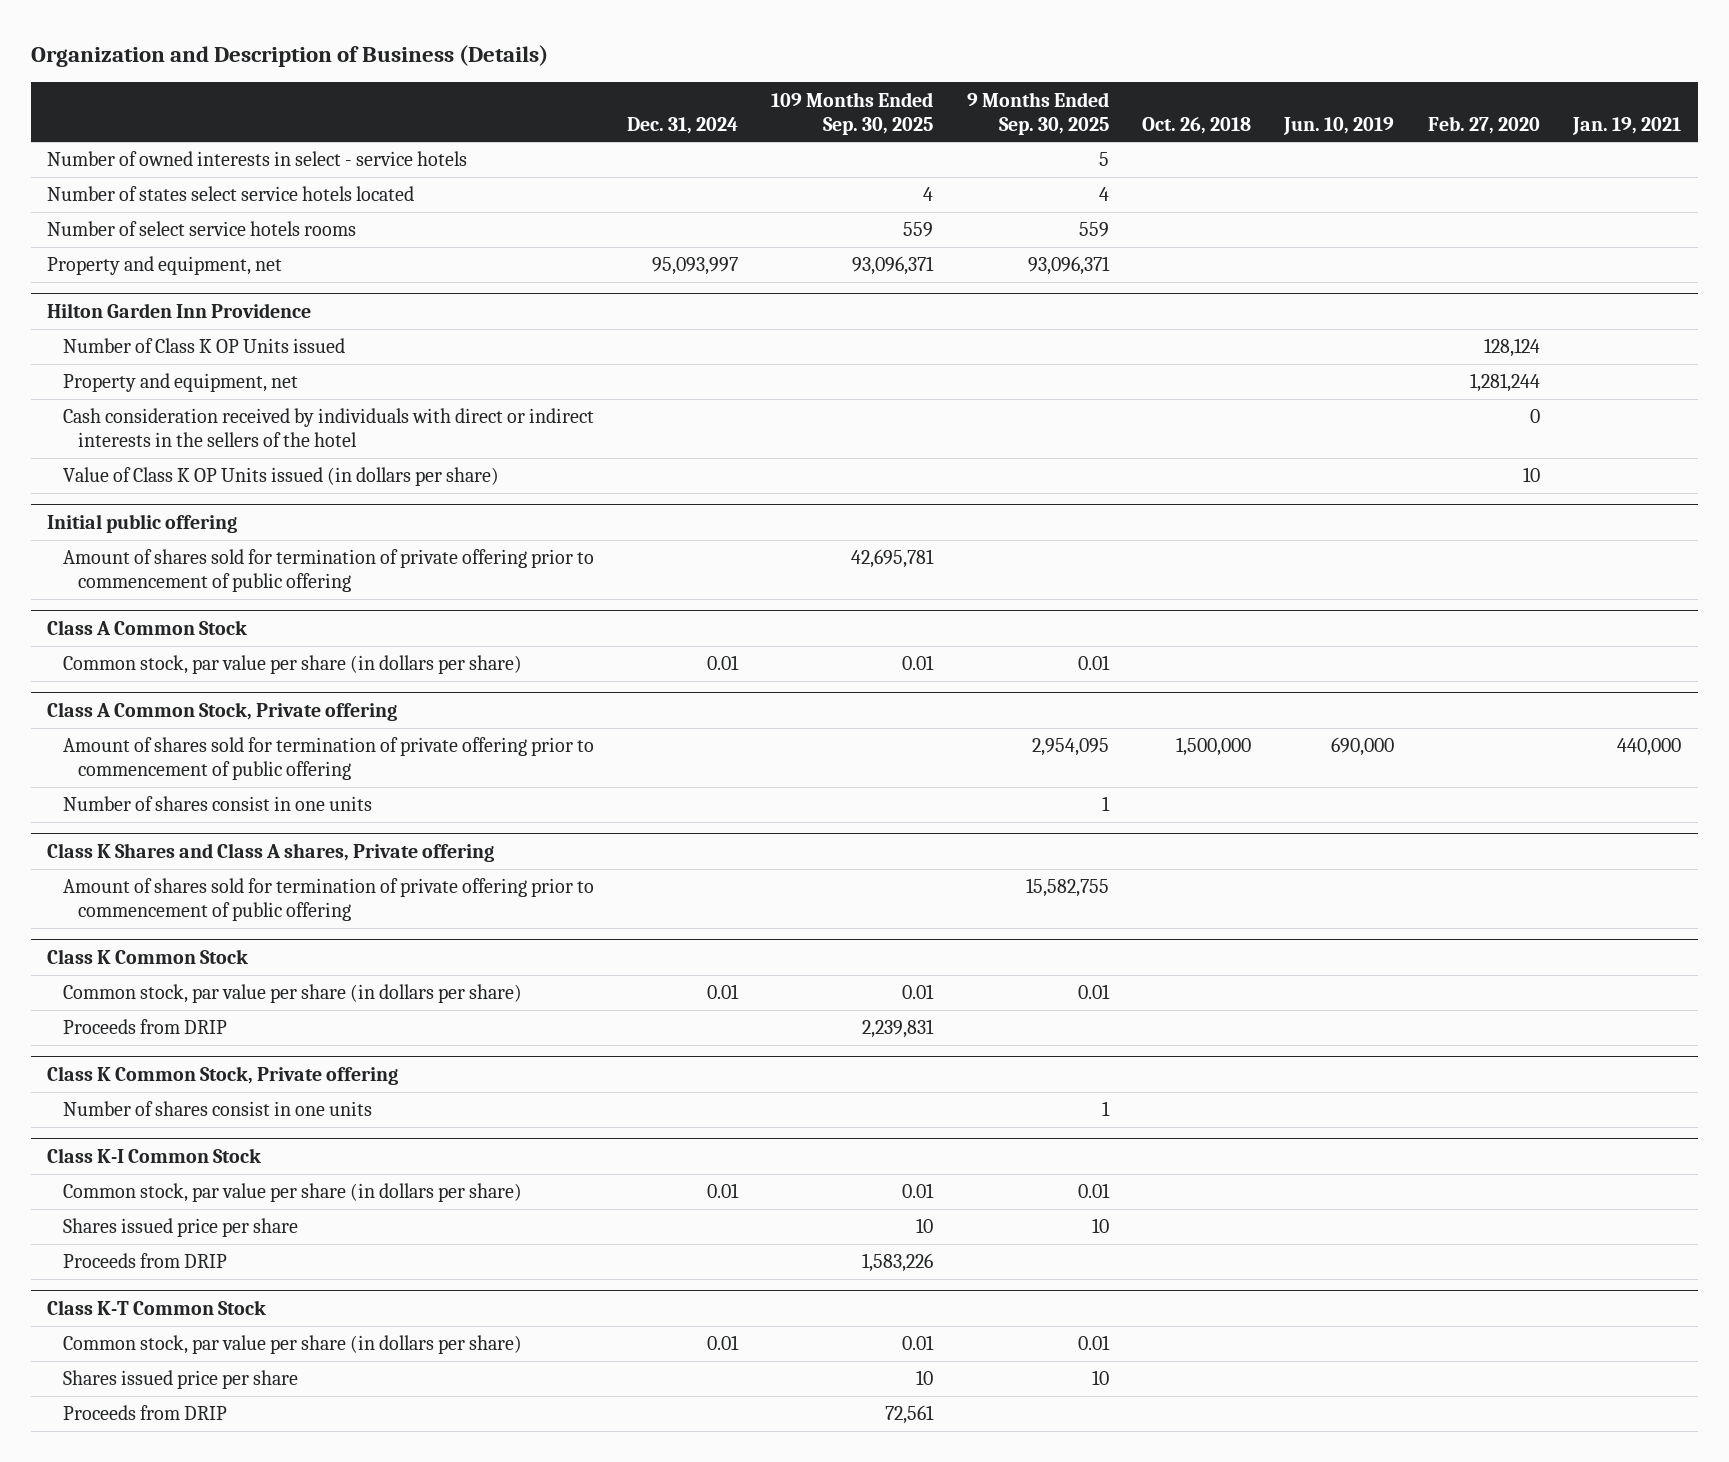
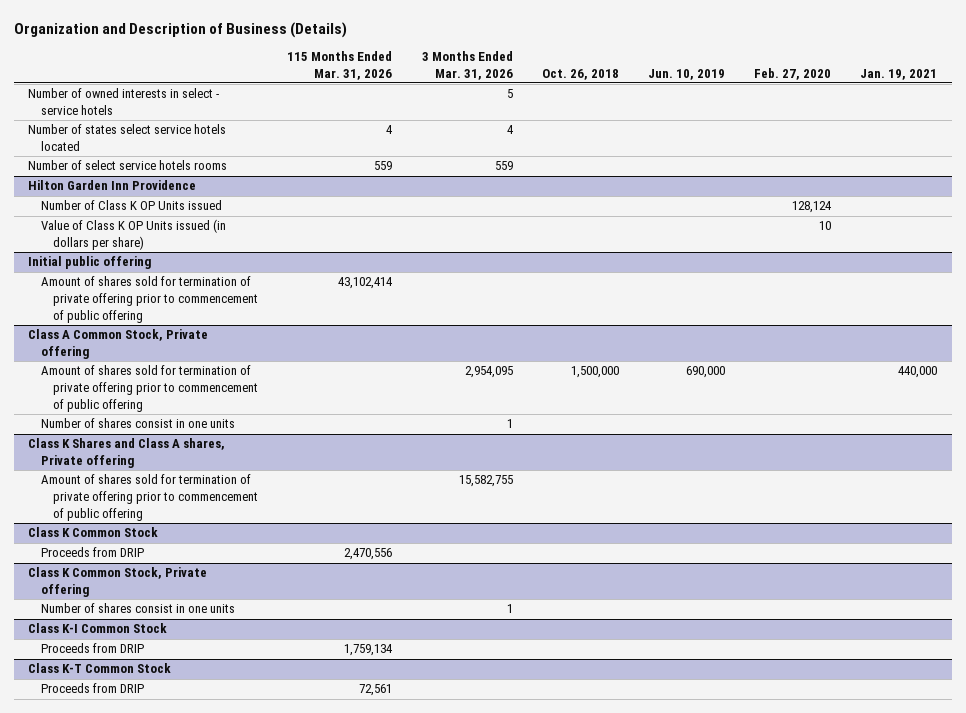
[627,116,739,134] Dec. 31, 2024 -> none
[771,91,934,135] 109 Months Ended Sep. 30, 2025 -> none
[966,91,1109,135] 9 Months Ended Sep. 30, 2025 -> none
none -> [287,50,393,80] 115 Months Ended Mar. 31, 2026
none -> [421,50,513,80] 3 Months Ended Mar. 31, 2026
[47,256,283,276] Property and equipment, net -> none
[62,373,298,393] Property and equipment, net -> none
[62,408,594,448] Cash consideration received by individuals with direct or indirect interests in the sellers of the hotel -> none
[47,620,248,636] Class A Common Stock -> none
[62,655,522,675] Common stock, par value per share (in dollars per share) -> none
[62,984,522,1004] Common stock, par value per share (in dollars per share) -> none
[62,1183,522,1203] Common stock, par value per share (in dollars per share) -> none
[62,1218,298,1238] Shares issued price per share -> none
[62,1335,522,1355] Common stock, par value per share (in dollars per share) -> none
[62,1370,298,1390] Shares issued price per share -> none

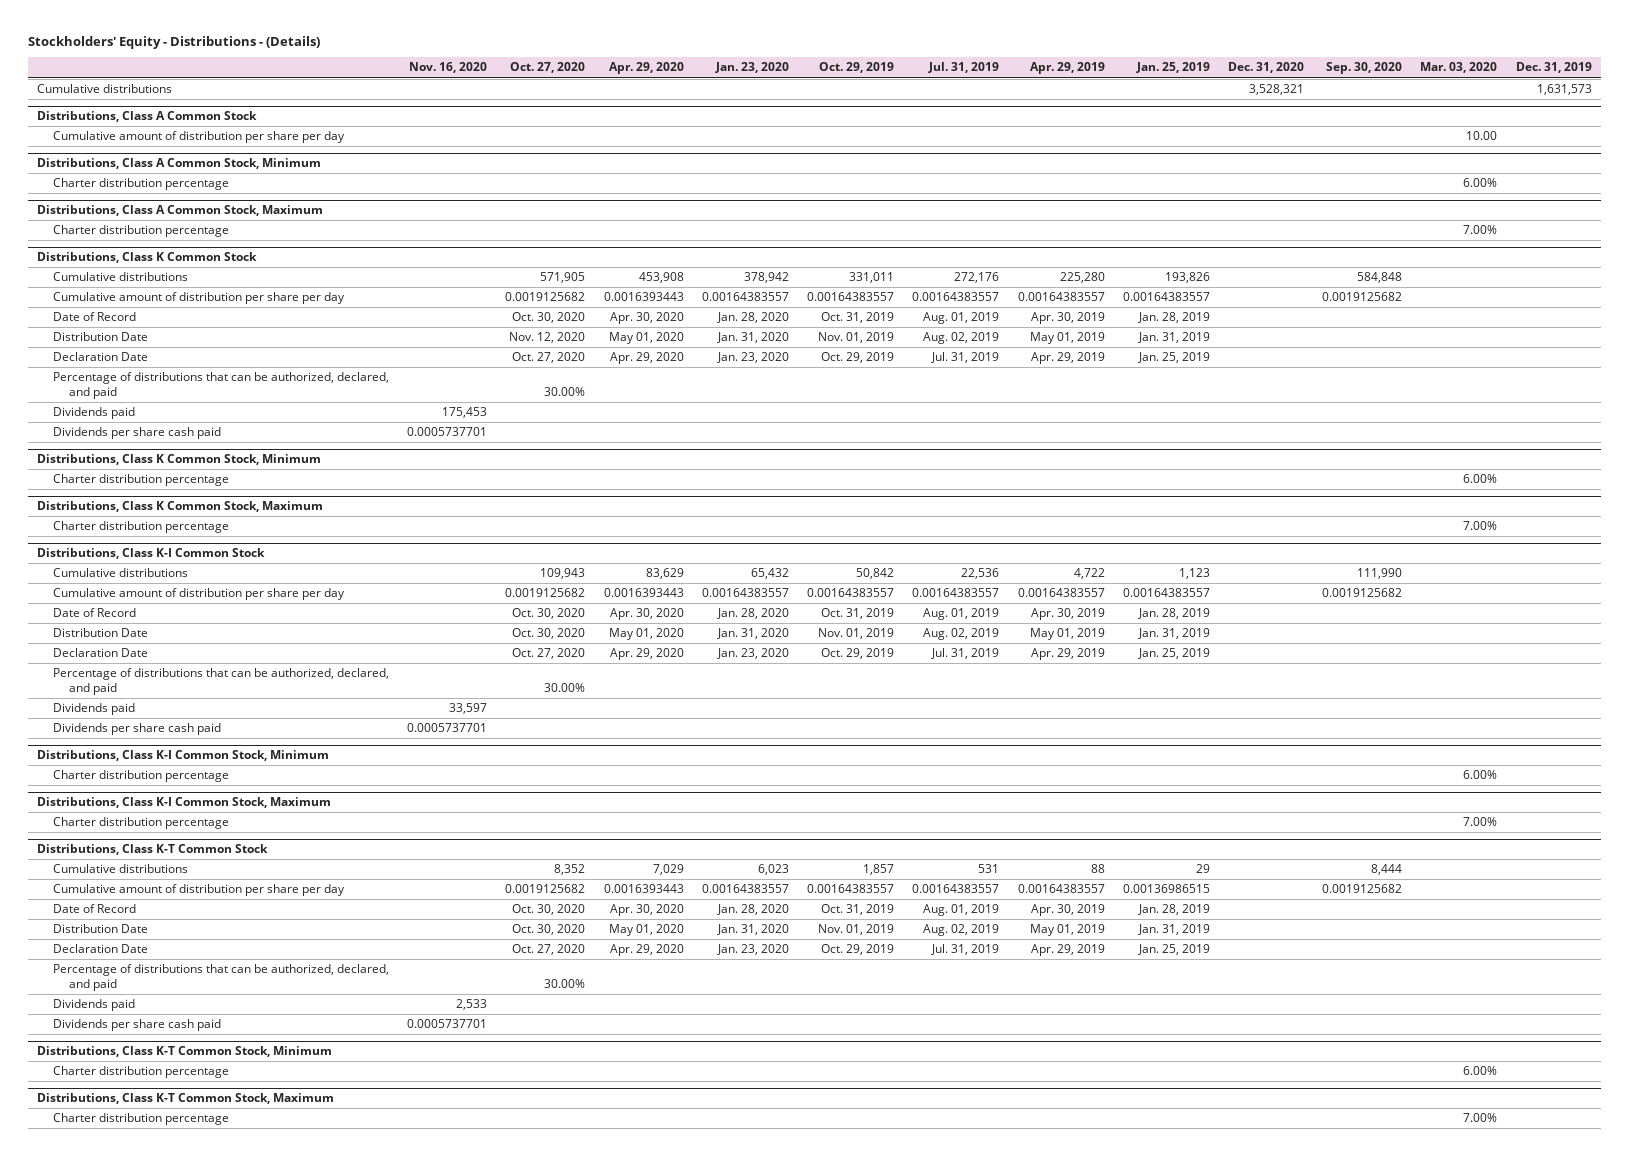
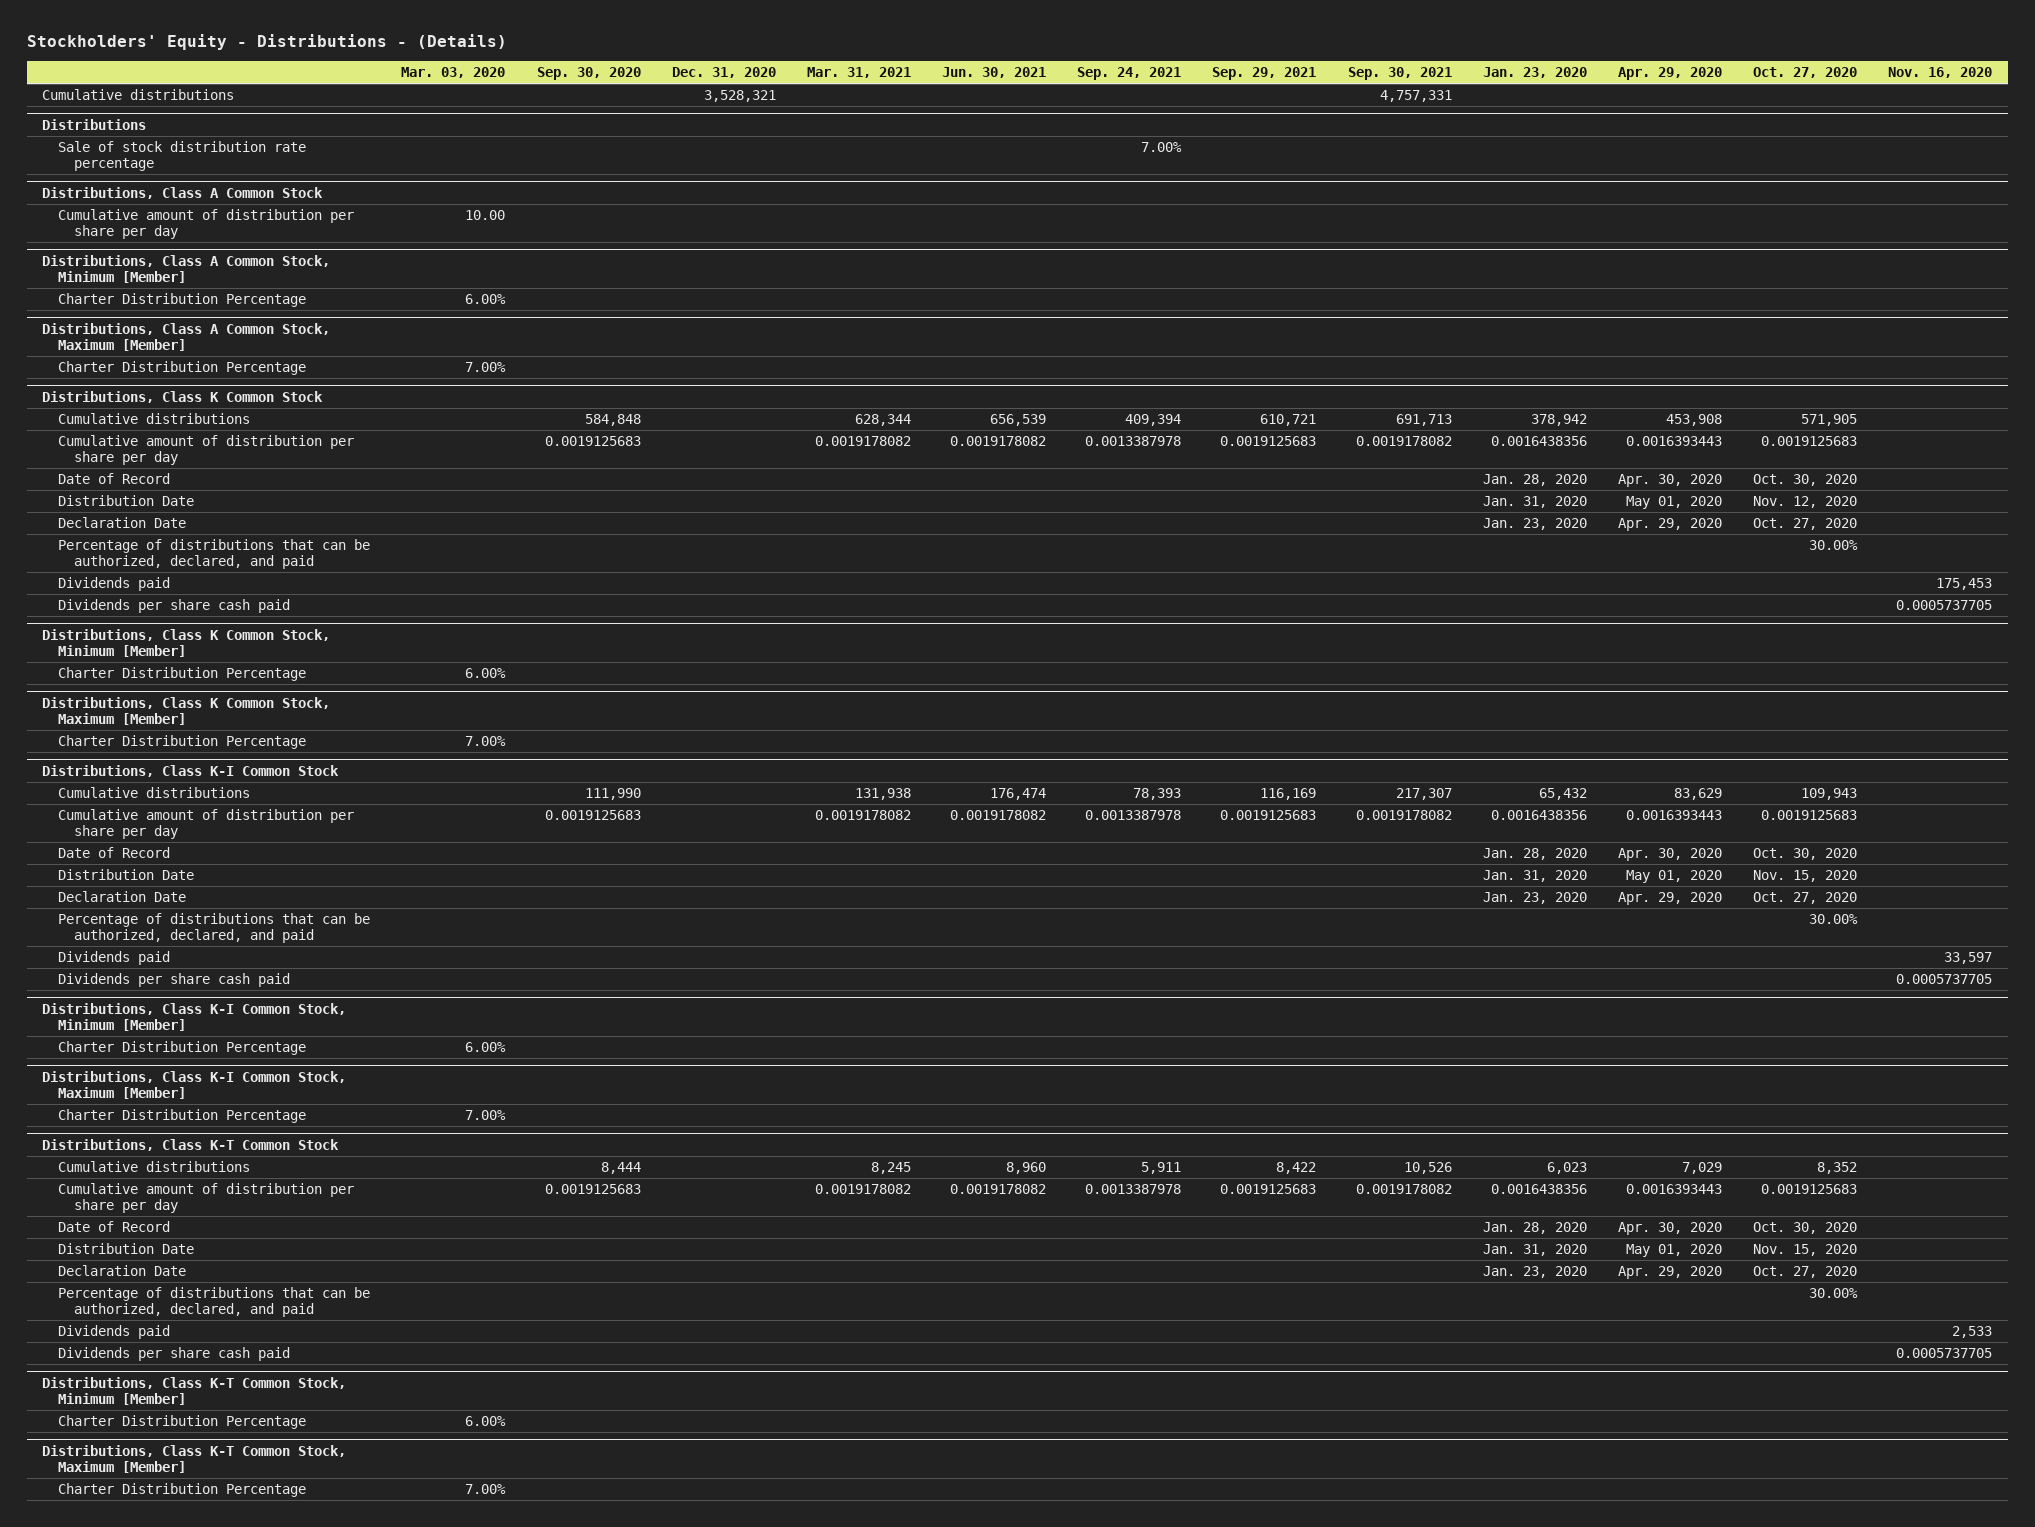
[819,62,895,74] Oct. 29, 2019 -> none
[928,62,1000,74] Jul. 31, 2019 -> none
[1029,62,1105,75] Apr. 29, 2019 -> none
[1135,62,1210,74] Jan. 25, 2019 -> none
[1515,62,1592,74] Dec. 31, 2019 -> none
none -> [806,66,911,78] Mar. 31, 2021
none -> [942,66,1047,78] Jun. 30, 2021
none -> [1077,66,1182,80] Sep. 24, 2021
none -> [1212,66,1317,80] Sep. 29, 2021
none -> [1347,66,1452,80] Sep. 30, 2021
none -> [42,118,147,130] Distributions
none -> [58,141,307,171] Sale of stock distribution rate percentage
[37,158,322,170] Distributions, Class A Common Stock, Minimum -> [42,254,331,283] Distributions, Class A Common Stock, Minimum [Member]
[53,178,230,191] Charter distribution percentage -> [58,293,307,308] Charter Distribution Percentage
[37,205,324,217] Distributions, Class A Common Stock, Maximum -> [42,322,331,351] Distributions, Class A Common Stock, Maximum [Member]
[53,225,230,238] Charter distribution percentage -> [58,361,307,376] Charter Distribution Percentage
[505,292,586,302] 0.0019125682 -> [1761,436,1858,447] 0.0019125683
[701,292,789,302] 0.00164383557 -> [1490,436,1587,447] 0.0016438356
[1322,292,1403,302] 0.0019125682 -> [544,436,641,447] 0.0019125683
[407,427,488,437] 0.0005737701 -> [1896,600,1993,611] 0.0005737705
[37,454,322,466] Distributions, Class K Common Stock, Minimum -> [42,628,331,657] Distributions, Class K Common Stock, Minimum [Member]
[53,474,230,487] Charter distribution percentage -> [58,667,307,682] Charter Distribution Percentage
[37,501,324,513] Distributions, Class K Common Stock, Maximum -> [42,696,331,725] Distributions, Class K Common Stock, Maximum [Member]
[53,521,230,534] Charter distribution percentage -> [58,735,307,750] Charter Distribution Percentage
[505,588,586,598] 0.0019125682 -> [1761,810,1858,821] 0.0019125683
[701,588,789,598] 0.00164383557 -> [1490,810,1587,821] 0.0016438356
[1322,588,1403,598] 0.0019125682 -> [544,810,641,821] 0.0019125683
[512,628,586,640] Oct. 30, 2020 -> [1753,870,1858,883] Nov. 15, 2020
[407,723,488,733] 0.0005737701 -> [1896,974,1993,985] 0.0005737705
[37,750,330,762] Distributions, Class K-I Common Stock, Minimum -> [42,1002,347,1031] Distributions, Class K-I Common Stock, Minimum [Member]
[53,770,230,783] Charter distribution percentage -> [58,1041,307,1056] Charter Distribution Percentage
[37,797,332,809] Distributions, Class K-I Common Stock, Maximum -> [42,1070,347,1099] Distributions, Class K-I Common Stock, Maximum [Member]
[53,817,230,830] Charter distribution percentage -> [58,1109,307,1124] Charter Distribution Percentage
[505,884,586,894] 0.0019125682 -> [1761,1184,1858,1195] 0.0019125683
[701,884,789,894] 0.00164383557 -> [1490,1184,1587,1195] 0.0016438356
[1322,884,1403,894] 0.0019125682 -> [544,1184,641,1195] 0.0019125683
[512,924,586,936] Oct. 30, 2020 -> [1753,1244,1858,1257] Nov. 15, 2020
[407,1019,488,1029] 0.0005737701 -> [1896,1348,1993,1359] 0.0005737705
[37,1046,333,1058] Distributions, Class K-T Common Stock, Minimum -> [42,1376,347,1405] Distributions, Class K-T Common Stock, Minimum [Member]
[53,1066,230,1079] Charter distribution percentage -> [58,1415,307,1430] Charter Distribution Percentage
[37,1093,335,1105] Distributions, Class K-T Common Stock, Maximum -> [42,1444,347,1473] Distributions, Class K-T Common Stock, Maximum [Member]
[53,1113,230,1126] Charter distribution percentage -> [58,1483,307,1498] Charter Distribution Percentage

